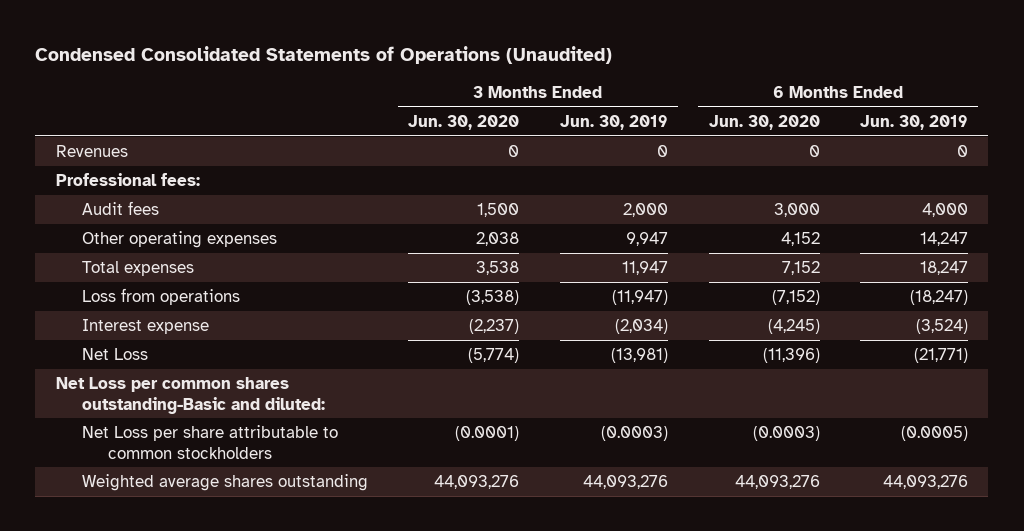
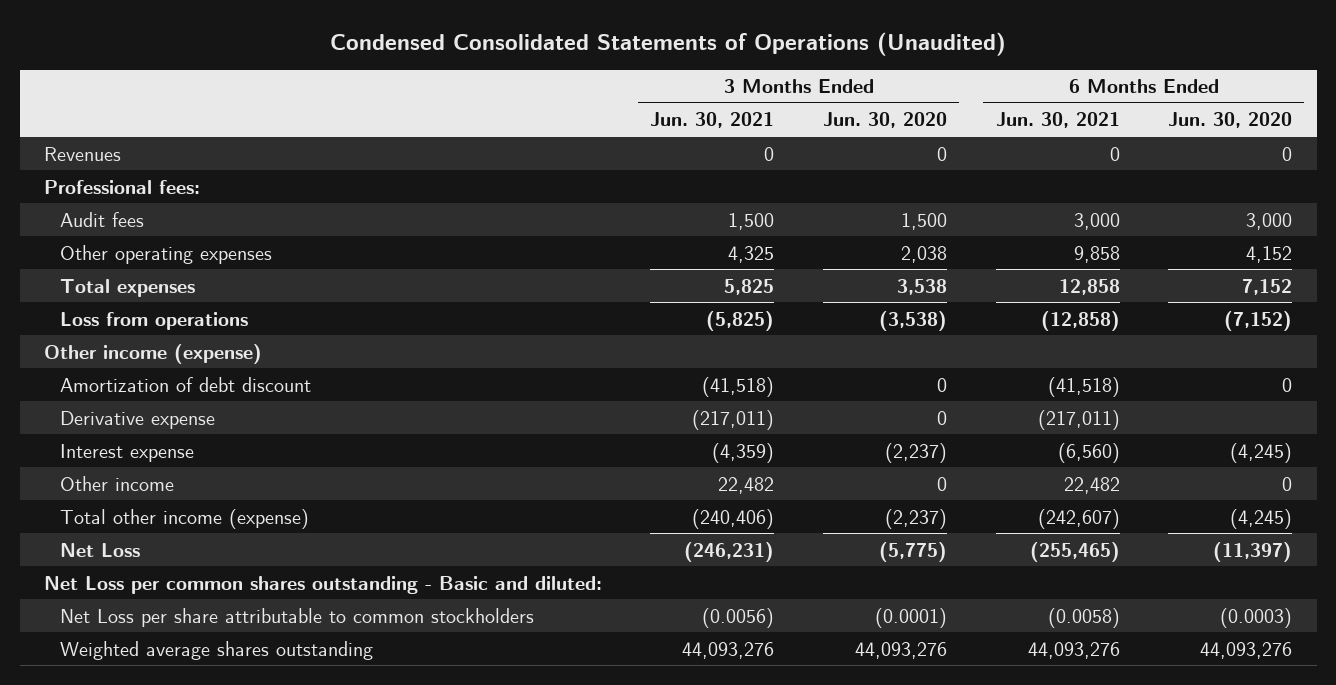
[560,114,669,130] Jun. 30, 2019 -> none
[860,114,969,130] Jun. 30, 2019 -> none
none -> [650,112,775,129] Jun. 30, 2021
none -> [995,112,1120,129] Jun. 30, 2021
none -> [43,343,262,364] Other income (expense)
none -> [60,376,312,392] Amortization of debt discount
none -> [60,410,216,429] Derivative expense
none -> [60,475,175,491] Other income
none -> [60,508,310,529] Total other income (expense)
[468,348,520,364] (5,774) -> [879,541,948,562] (5,775)
[762,348,820,364] (11,396) -> [1213,541,1293,562] (11,397)
[55,377,325,414] Net Loss per common shares outstanding-Basic and diluted: -> [43,575,602,594] Net Loss per common shares outstanding - Basic and diluted:

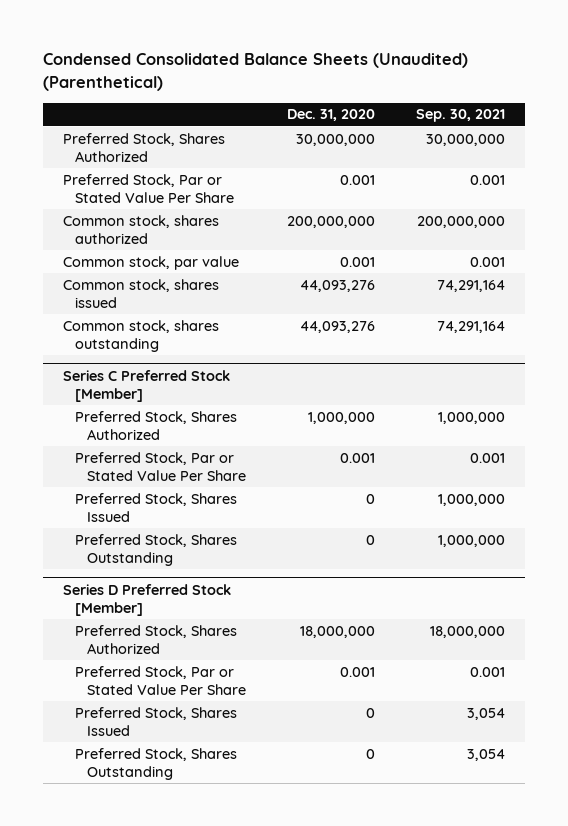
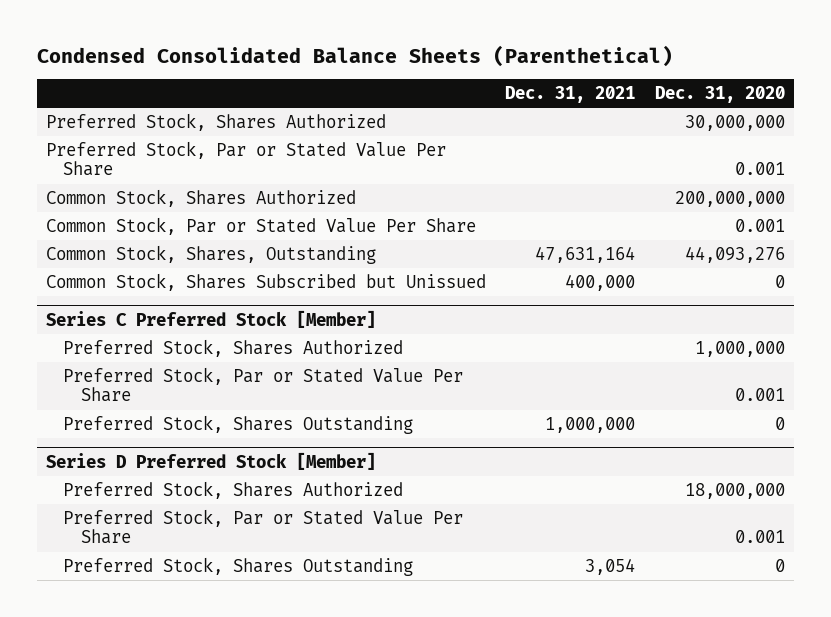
[42,53,468,92] Condensed Consolidated Balance Sheets (Unaudited) (Parenthetical) -> [36,44,673,67] Condensed Consolidated Balance Sheets (Parenthetical)
[415,109,505,123] Sep. 30, 2021 -> none
none -> [505,86,636,104] Dec. 31, 2021
[63,278,220,308] Common stock, shares issued -> none
[63,214,220,244] Common stock, shares authorized -> [46,188,357,207] Common Stock, Shares Authorized
[63,255,240,270] Common stock, par value -> [46,216,477,235] Common Stock, Par or Stated Value Per Share
[63,319,220,352] Common stock, shares outstanding -> [46,244,377,264] Common Stock, Shares, Outstanding
none -> [46,272,487,291] Common Stock, Shares Subscribed but Unissued
[74,492,237,522] Preferred Stock, Shares Issued -> none
[74,706,237,736] Preferred Stock, Shares Issued -> none

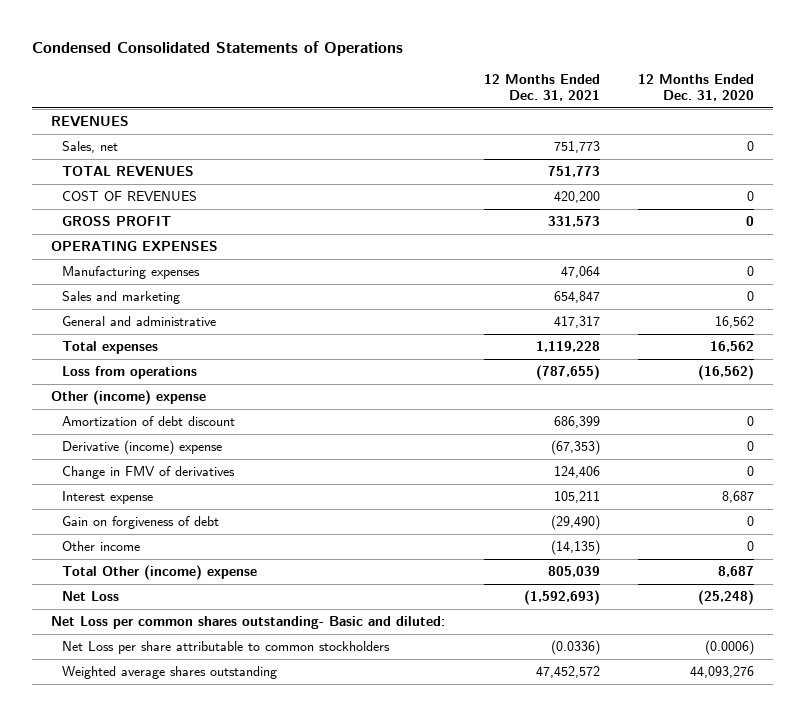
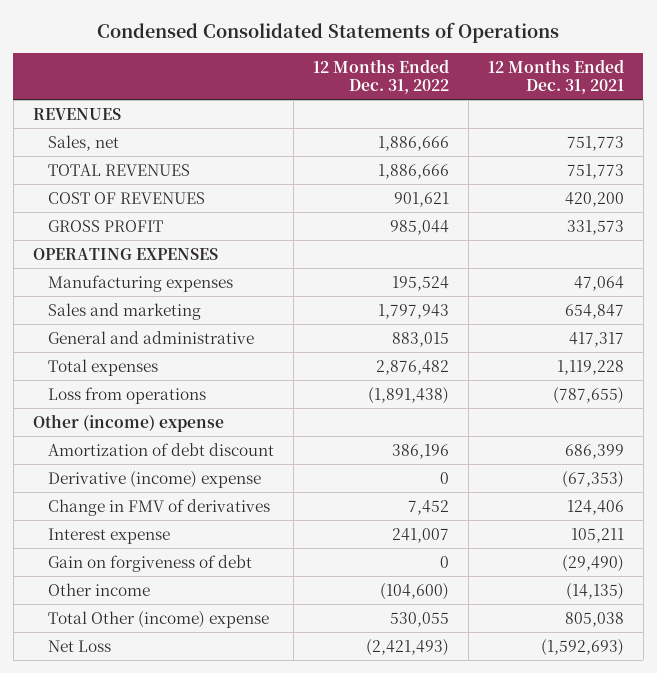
[637,73,754,101] 12 Months Ended Dec. 31, 2020 -> none
none -> [312,58,449,95] 12 Months Ended Dec. 31, 2022
[547,566,600,578] 805,039 -> [564,611,624,627] 805,038
[51,616,446,630] Net Loss per common shares outstanding- Basic and diluted: -> none
[62,641,391,655] Net Loss per share attributable to common stockholders -> none
[62,666,278,680] Weighted average shares outstanding -> none

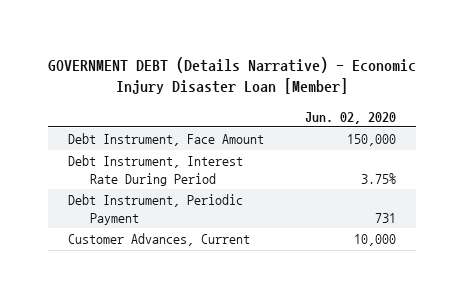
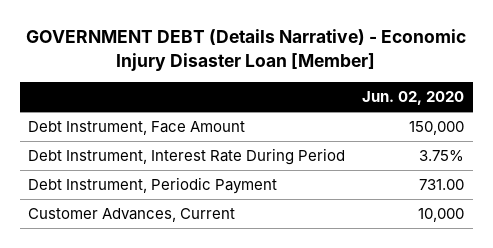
[374,212,396,223] 731 -> [419,179,465,191] 731.00

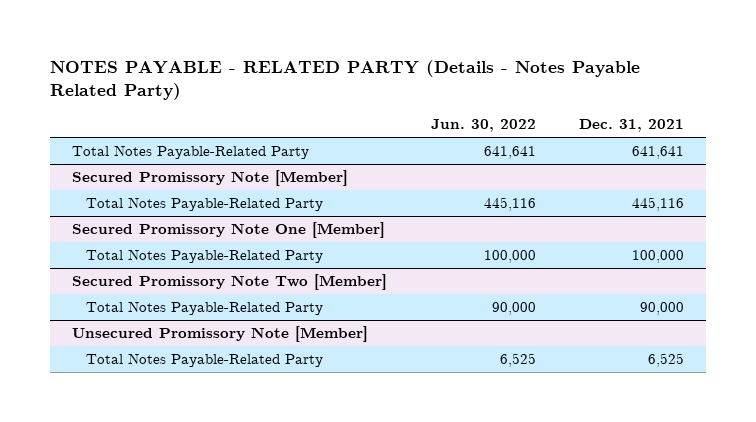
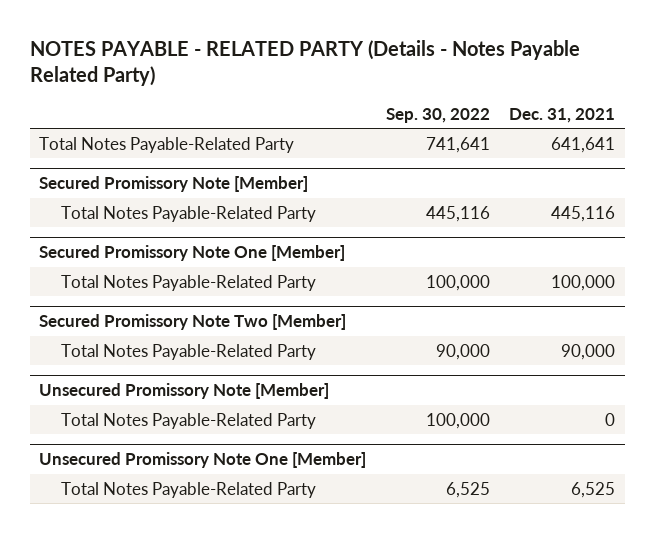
[430,118,536,132] Jun. 30, 2022 -> none
none -> [385,107,490,123] Sep. 30, 2022
none -> [60,412,316,429] Total Notes Payable-Related Party
none -> [39,452,367,469] Unsecured Promissory Note One [Member]

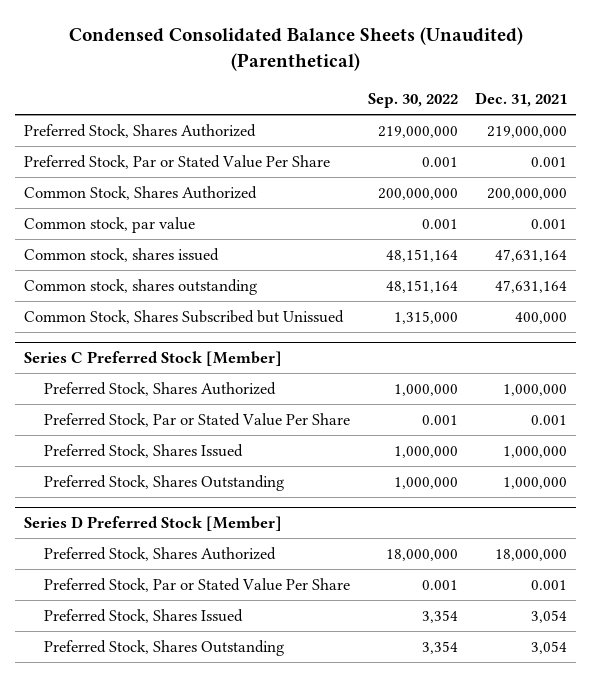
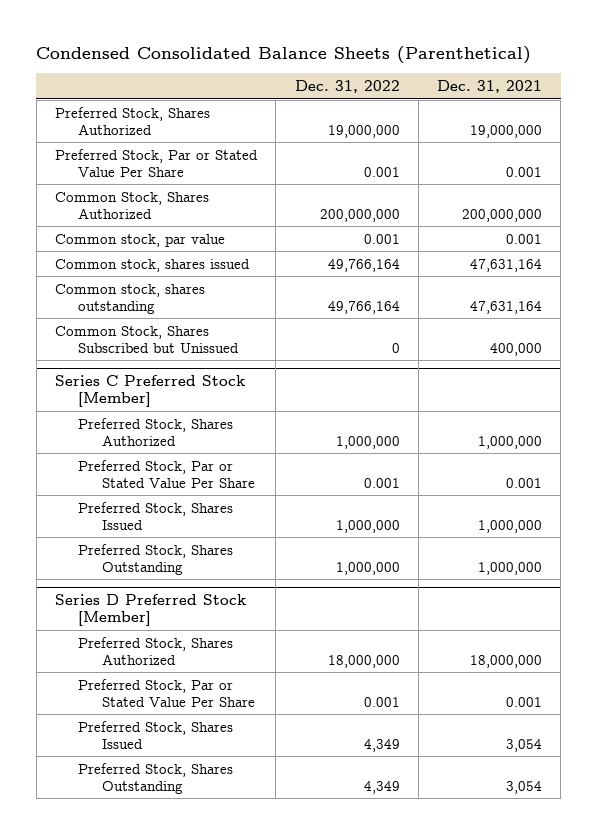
[68,27,523,71] Condensed Consolidated Balance Sheets (Unaudited) (Parenthetical) -> [36,45,532,64] Condensed Consolidated Balance Sheets (Parenthetical)
[367,93,458,109] Sep. 30, 2022 -> none
none -> [294,80,400,94] Dec. 31, 2022
[487,125,568,138] 219,000,000 -> [470,124,543,138] 19,000,000

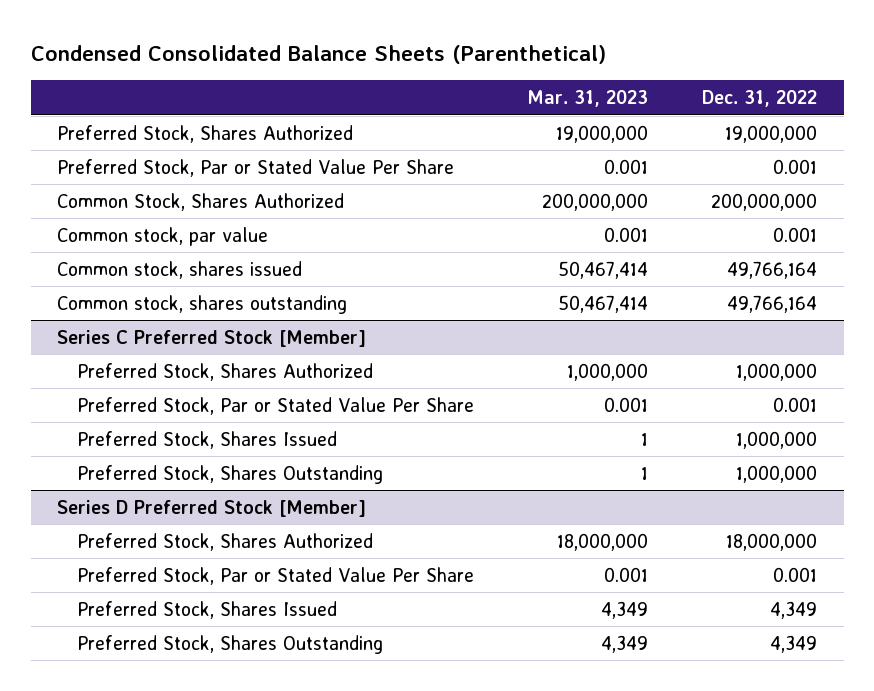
[437,80,543,94] Dec. 31, 2021 -> none
none -> [527,90,649,108] Mar. 31, 2023
[55,325,240,353] Common Stock, Shares Subscribed but Unissued -> none

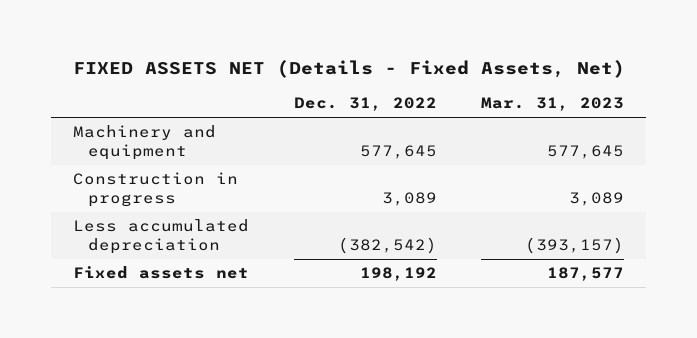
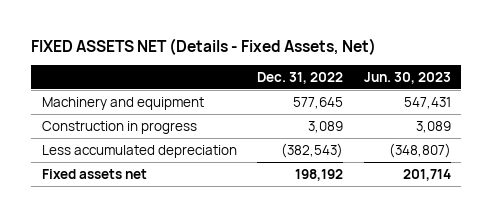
[481,97,625,112] Mar. 31, 2023 -> none
none -> [364,71,452,84] Jun. 30, 2023
[337,236,437,254] (382,542) -> [281,142,344,158] (382,543)

